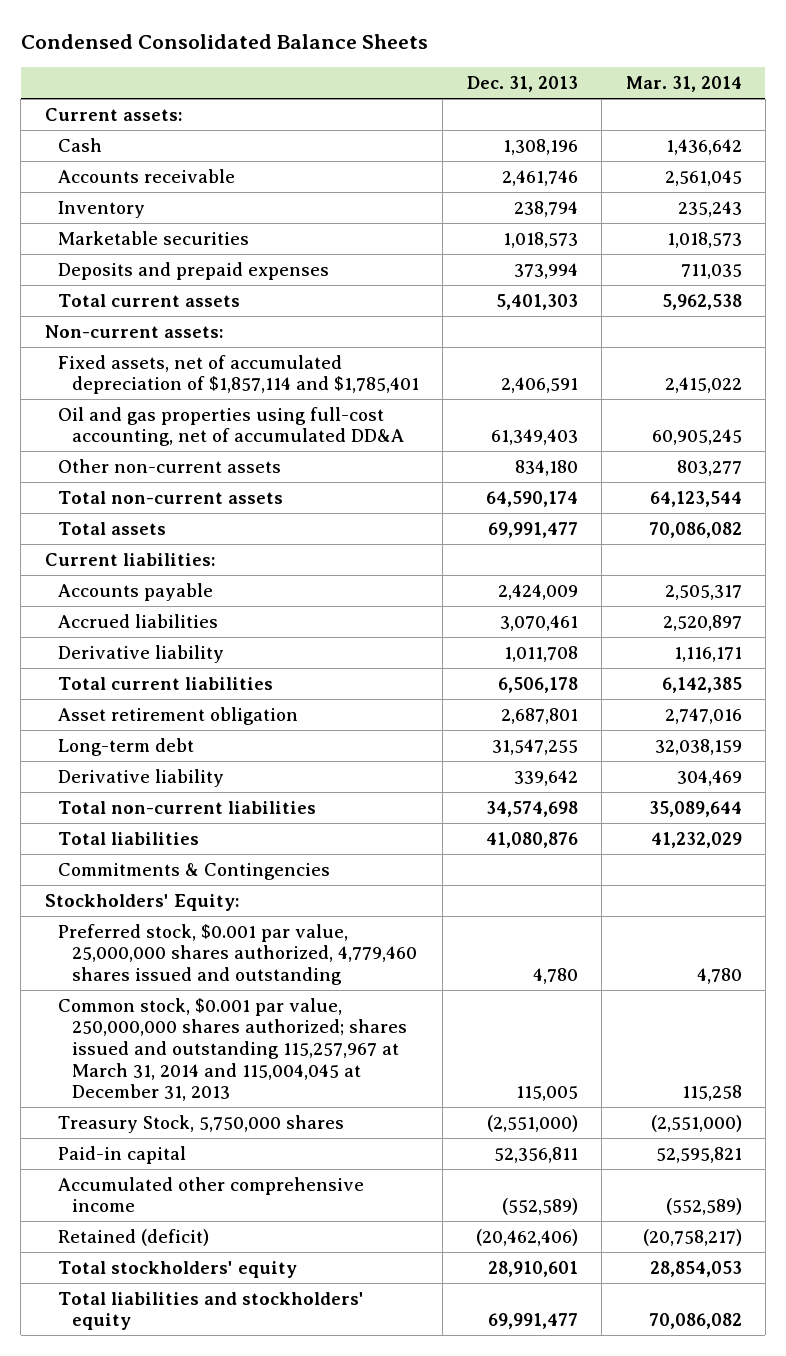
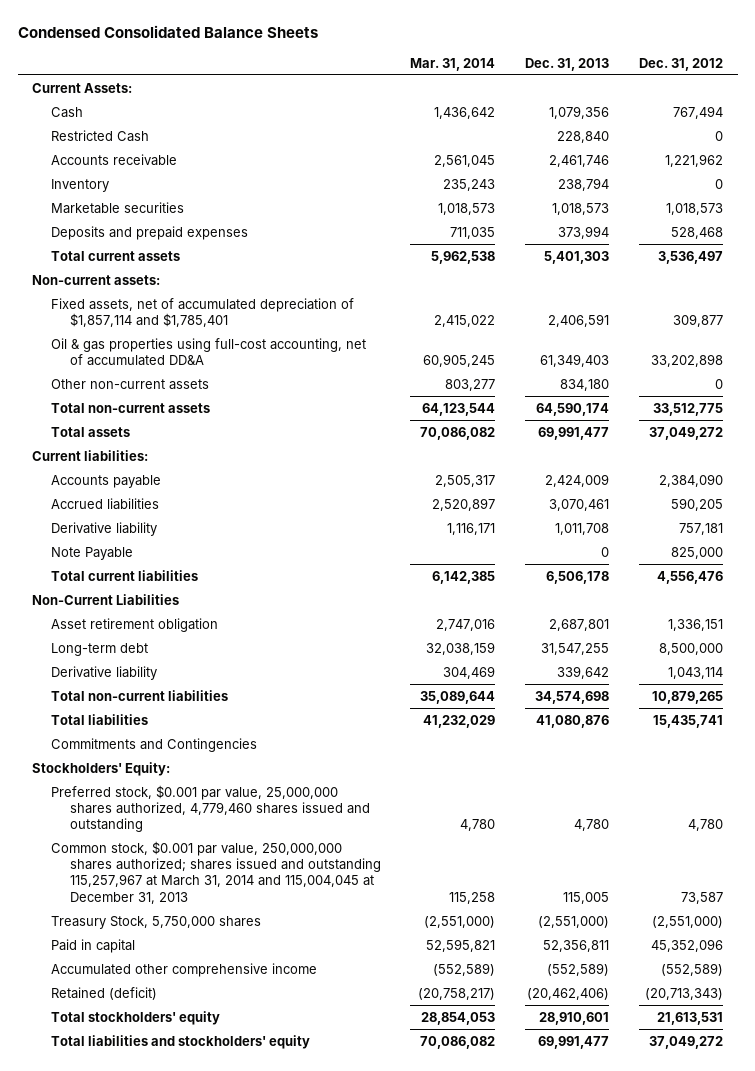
none -> [638,57,723,71] Dec. 31, 2012
[44,107,183,121] Current assets: -> [32,82,133,93] Current Assets:
[502,138,578,155] 1,308,196 -> [548,105,609,119] 1,079,356
none -> [50,129,149,142] Restricted Cash
[58,406,404,447] Oil and gas properties using full-cost accounting, net of accumulated DD&A -> [50,337,366,367] Oil & gas properties using full-cost accounting, net of accumulated DD&A
none -> [50,546,133,560] Note Payable
none -> [32,593,180,605] Non-Current Liabilities
[58,862,331,880] Commitments & Contingencies -> [50,737,257,752] Commitments and Contingencies
[58,1145,187,1164] Paid-in capital -> [50,938,135,953] Paid in capital

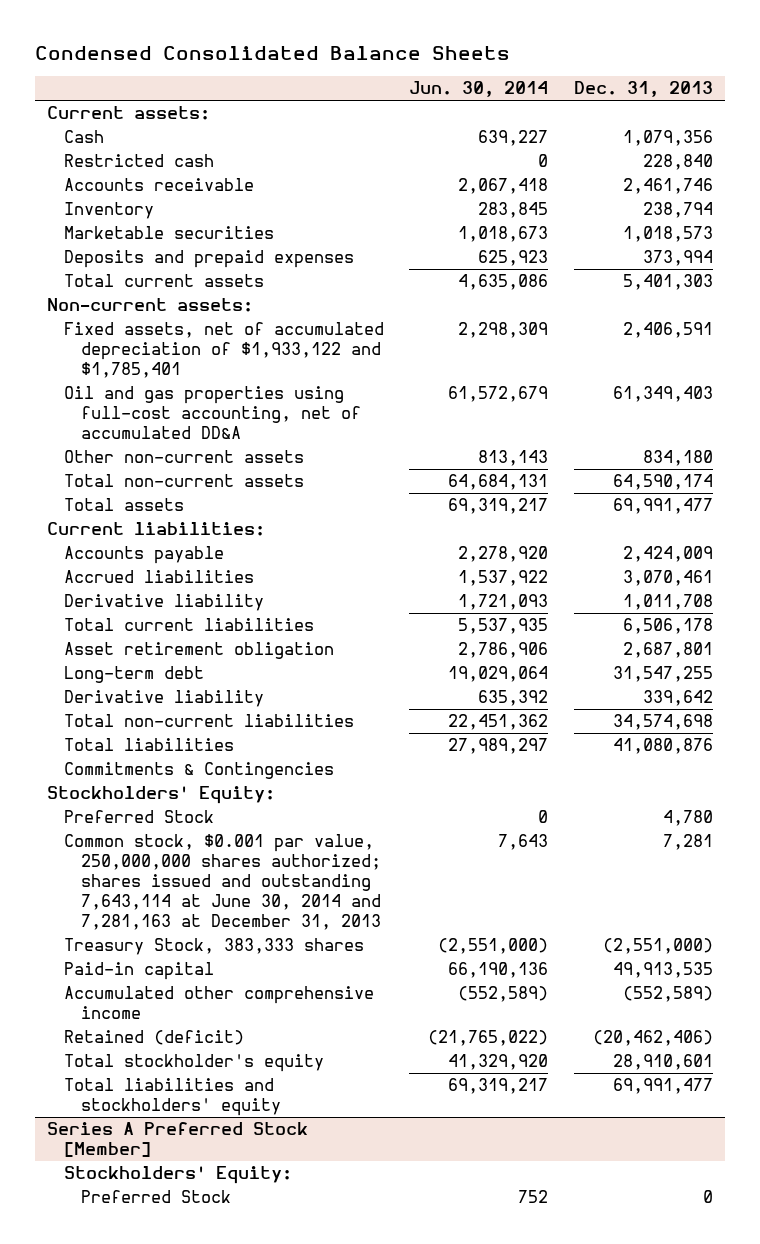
[410,57,496,71] Mar. 31, 2014 -> none
[638,57,723,71] Dec. 31, 2012 -> none
none -> [409,81,549,98] Jun. 30, 2014
[32,82,133,93] Current Assets: -> [47,106,211,121] Current assets:
[50,129,149,142] Restricted Cash -> [64,154,215,168] Restricted cash
[50,297,354,328] Fixed assets, net of accumulated depreciation of $1,857,114 and $1,785,401 -> [64,322,385,379] Fixed assets, net of accumulated depreciation of $1,933,122 and $1,785,401
[50,337,366,367] Oil & gas properties using full-cost accounting, net of accumulated DD&A -> [64,386,362,440] Oil and gas properties using full-cost accounting, net of accumulated DD&A
[50,546,133,560] Note Payable -> none
[32,593,180,605] Non-Current Liabilities -> none
[50,737,257,752] Commitments and Contingencies -> [64,762,335,780] Commitments & Contingencies
[50,784,370,833] Preferred stock, $0.001 par value, 25,000,000 shares authorized, 4,779,460 shares issued and outstanding -> [64,810,215,824] Preferred Stock
[50,840,381,904] Common stock, $0.001 par value, 250,000,000 shares authorized; shares issued and outstanding 115,257,967 at March 31, 2014 and 115,004,045 at December 31, 2013 -> [64,834,382,931] Common stock, $0.001 par value, 250,000,000 shares authorized; shares issued and outstanding 7,643,114 at June 30, 2014 and 7,281,163 at December 31, 2013
[562,891,609,904] 115,005 -> [662,834,713,851] 7,281
[50,915,261,929] Treasury Stock, 5,750,000 shares -> [64,938,365,956] Treasury Stock, 383,333 shares
[50,938,135,953] Paid in capital -> [64,962,215,981] Paid-in capital
[542,939,609,952] 52,356,811 -> [612,962,713,979] 49,913,535
[50,1010,220,1025] Total stockholders' equity -> [64,1054,325,1073] Total stockholder's equity
none -> [47,1122,309,1158] Series A Preferred Stock [Member]
none -> [64,1166,293,1185] Stockholders' Equity:
none -> [81,1190,232,1204] Preferred Stock

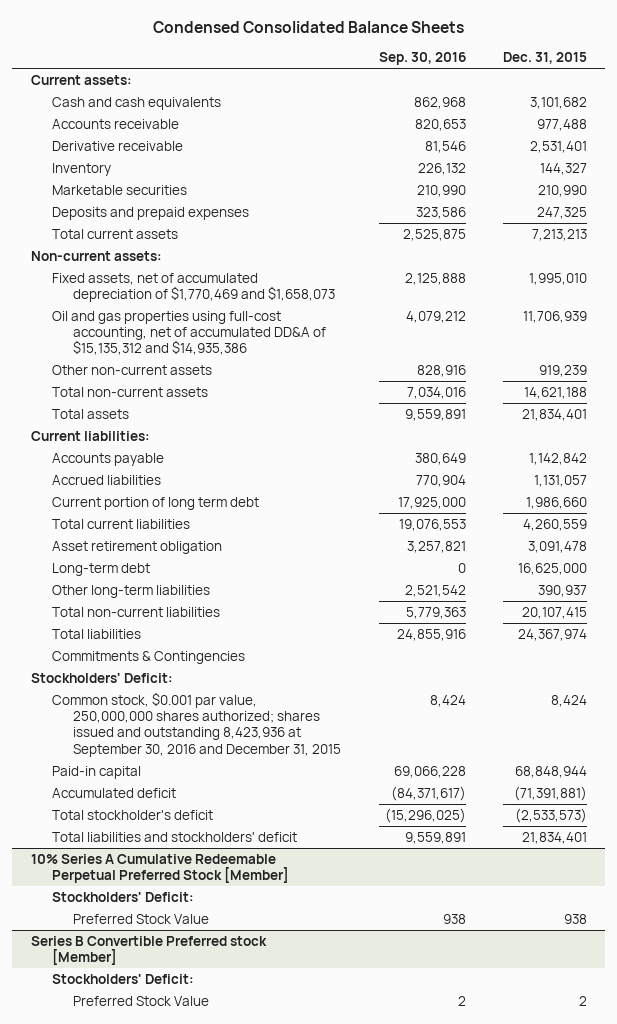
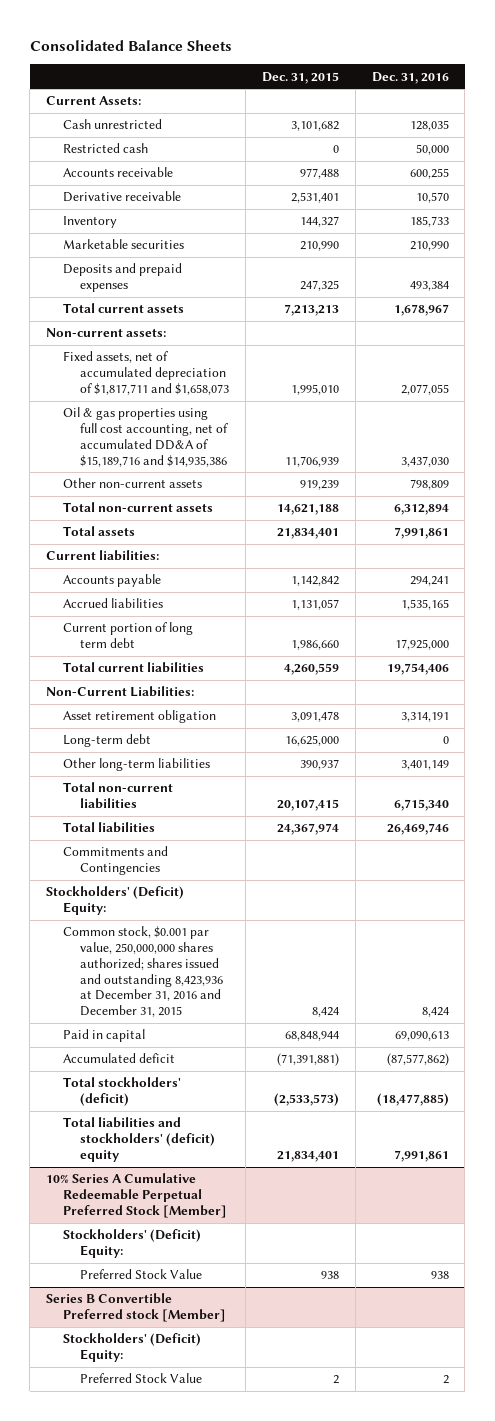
[152,20,464,33] Condensed Consolidated Balance Sheets -> [29,39,232,51] Consolidated Balance Sheets
[378,52,466,66] Sep. 30, 2016 -> none
none -> [371,71,449,84] Dec. 31, 2016
[30,74,132,85] Current assets: -> [45,96,141,106] Current Assets:
[51,96,221,110] Cash and cash equivalents -> [63,119,163,130] Cash unrestricted
none -> [63,143,149,154] Restricted cash
[51,272,336,303] Fixed assets, net of accumulated depreciation of $1,770,469 and $1,658,073 -> [63,351,230,395] Fixed assets, net of accumulated depreciation of $1,817,711 and $1,658,073
[51,310,327,356] Oil and gas properties using full-cost accounting, net of accumulated DD&A of $15,135,312 and $14,935,386 -> [63,407,229,467] Oil & gas properties using full cost accounting, net of accumulated DD&A of $15,189,716 and $14,935,386
none -> [45,686,194,698] Non-Current Liabilities:
[51,650,245,664] Commitments & Contingencies -> [63,846,169,876] Commitments and Contingencies
[30,672,173,683] Stockholders' Deficit: -> [45,886,184,916] Stockholders' (Deficit) Equity:
[51,691,342,757] Common stock, $0.001 par value, 250,000,000 shares authorized; shares issued and outstanding 8,423,936 at September 30, 2016 and December 31, 2015 -> [63,926,224,1018] Common stock, $0.001 par value, 250,000,000 shares authorized; shares issued and outstanding 8,423,936 at December 31, 2016 and December 31, 2015
[51,765,141,779] Paid-in capital -> [63,1029,146,1043] Paid in capital
[51,809,213,820] Total stockholder's deficit -> [63,1077,182,1107] Total stockholders' (deficit)
[51,831,297,842] Total liabilities and stockholders' deficit -> [63,1117,216,1162] Total liabilities and stockholders' (deficit) equity
[51,891,194,902] Stockholders' Deficit: -> [63,1229,202,1259] Stockholders' (Deficit) Equity:
[51,973,194,984] Stockholders' Deficit: -> [63,1333,202,1363] Stockholders' (Deficit) Equity:

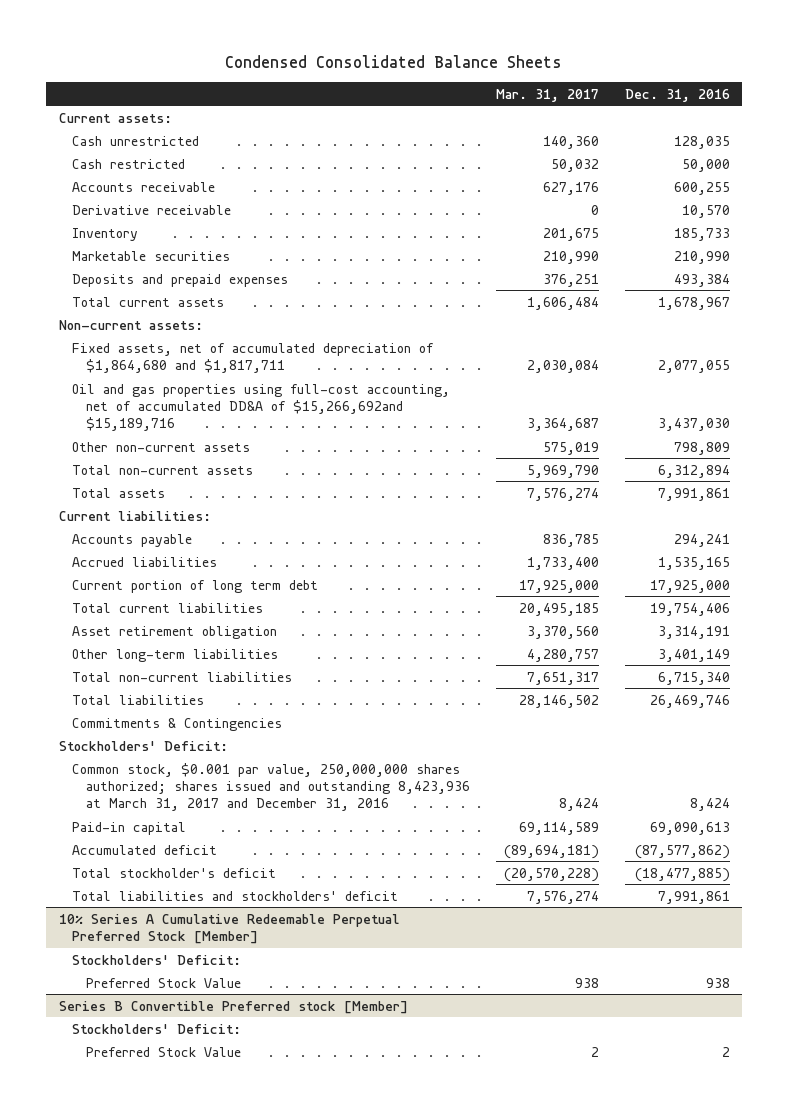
[29,39,232,51] Consolidated Balance Sheets -> [225,54,563,68] Condensed Consolidated Balance Sheets
[262,71,340,84] Dec. 31, 2015 -> none
none -> [495,88,599,102] Mar. 31, 2017
[45,96,141,106] Current Assets: -> [58,112,172,123] Current assets:
[63,143,149,154] Restricted cash -> [72,158,186,169] Cash restricted
[63,351,230,395] Fixed assets, net of accumulated depreciation of $1,817,711 and $1,658,073 -> [72,342,435,373] Fixed assets, net of accumulated depreciation of $1,864,680 and $1,817,711
[63,407,229,467] Oil & gas properties using full cost accounting, net of accumulated DD&A of $15,189,716 and $14,935,386 -> [72,383,451,432] Oil and gas properties using full-cost accounting, net of accumulated DD&A of $15,266,692and $15,189,716
[45,686,194,698] Non-Current Liabilities: -> none
[63,734,152,748] Long-term debt -> none
[63,846,169,876] Commitments and Contingencies -> [72,717,283,731] Commitments & Contingencies
[45,886,184,916] Stockholders' (Deficit) Equity: -> [58,740,228,751] Stockholders' Deficit:
[63,926,224,1018] Common stock, $0.001 par value, 250,000,000 shares authorized; shares issued and outstanding 8,423,936 at December 31, 2016 and December 31, 2015 -> [72,762,470,812] Common stock, $0.001 par value, 250,000,000 shares authorized; shares issued and outstanding 8,423,936 at March 31, 2017 and December 31, 2016
[63,1029,146,1043] Paid in capital -> [72,821,187,835] Paid-in capital
[63,1077,182,1107] Total stockholders' (deficit) -> [72,867,277,878] Total stockholder's deficit
[63,1117,216,1162] Total liabilities and stockholders' (deficit) equity -> [72,890,399,901] Total liabilities and stockholders' deficit
[63,1229,202,1259] Stockholders' (Deficit) Equity: -> [72,954,242,965] Stockholders' Deficit:
[63,1333,202,1363] Stockholders' (Deficit) Equity: -> [72,1023,242,1034] Stockholders' Deficit:

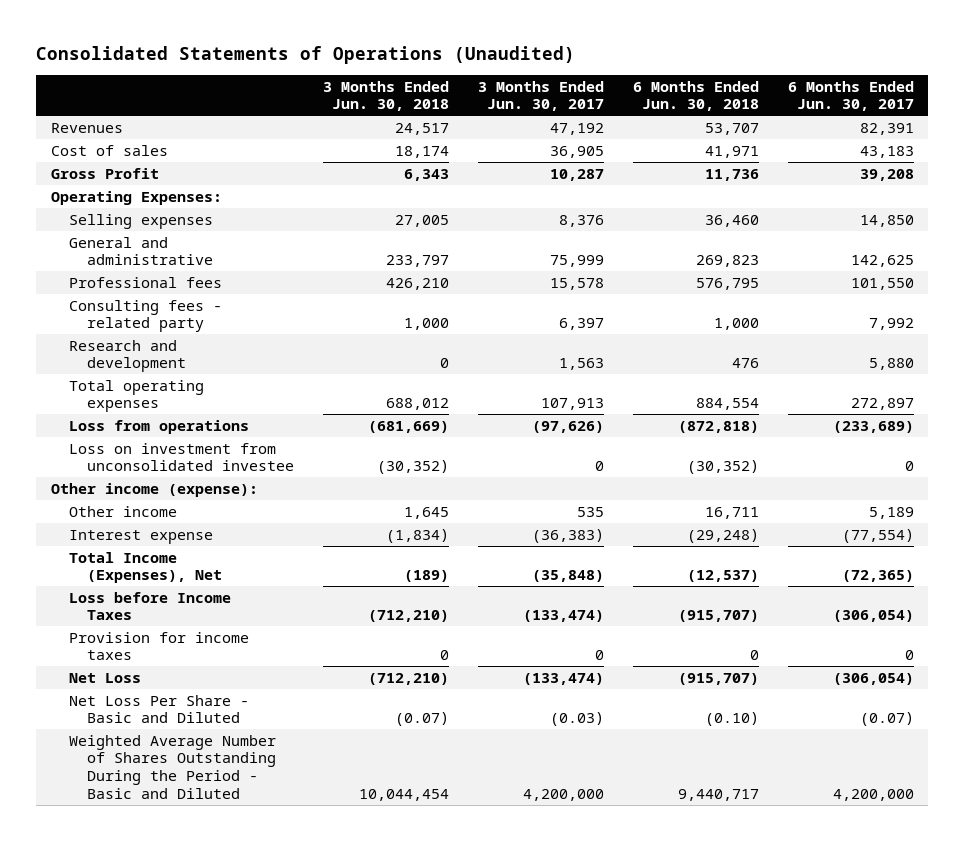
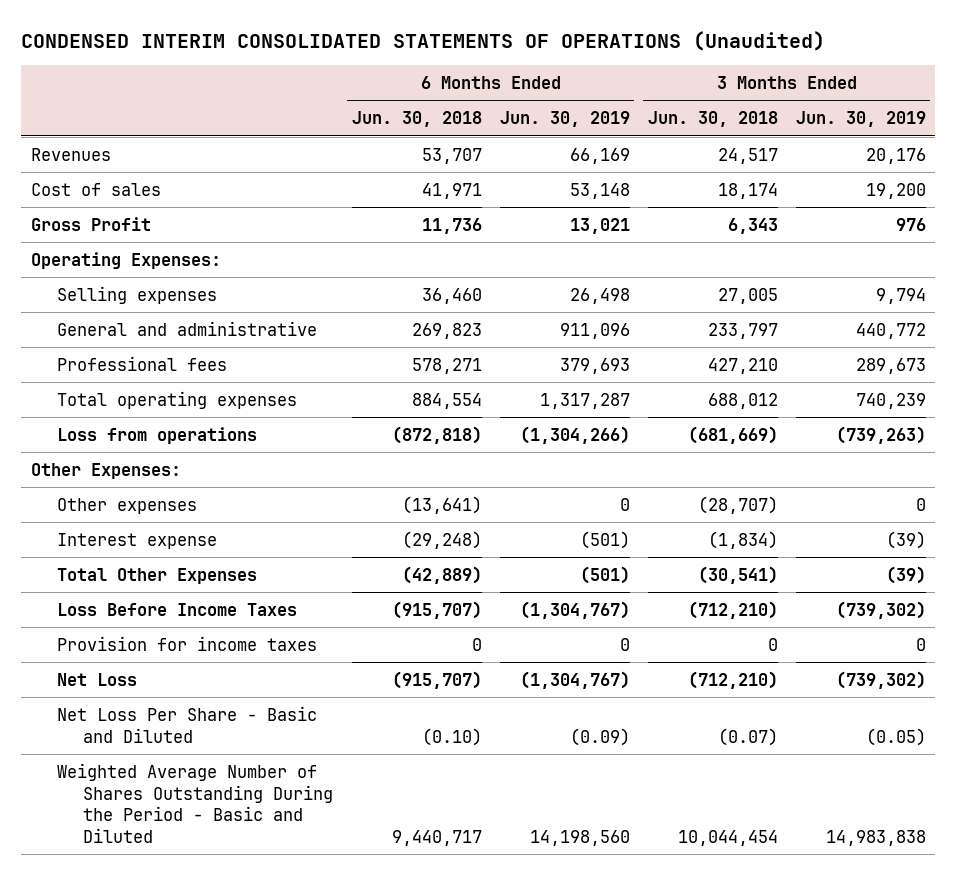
[36,45,576,64] Consolidated Statements of Operations (Unaudited) -> [21,31,826,52] CONDENSED INTERIM CONSOLIDATED STATEMENTS OF OPERATIONS (Unaudited)
[477,80,604,112] 3 Months Ended Jun. 30, 2017 -> none
[787,80,914,112] 6 Months Ended Jun. 30, 2017 -> none
none -> [499,111,630,128] Jun. 30, 2019
none -> [795,111,926,128] Jun. 30, 2019
[68,299,222,333] Consulting fees - related party -> none
[68,339,186,373] Research and development -> none
[385,277,449,290] 426,210 -> [707,357,778,374] 427,210
[695,277,759,290] 576,795 -> [411,357,482,374] 578,271
[68,442,294,472] Loss on investment from unconsolidated investee -> none
[68,505,177,517] Other income -> none
[50,482,258,497] Other income (expense): -> [30,462,181,479] Other Expenses:
none -> [56,497,197,514] Other expenses
[68,551,222,584] Total Income (Expenses), Net -> [56,567,257,584] Total Other Expenses
[403,570,449,583] (189) -> [697,565,778,584] (30,541)
[686,570,759,583] (12,537) -> [401,565,482,584] (42,889)
[68,591,231,621] Loss before Income Taxes -> [56,602,297,616] Loss Before Income Taxes

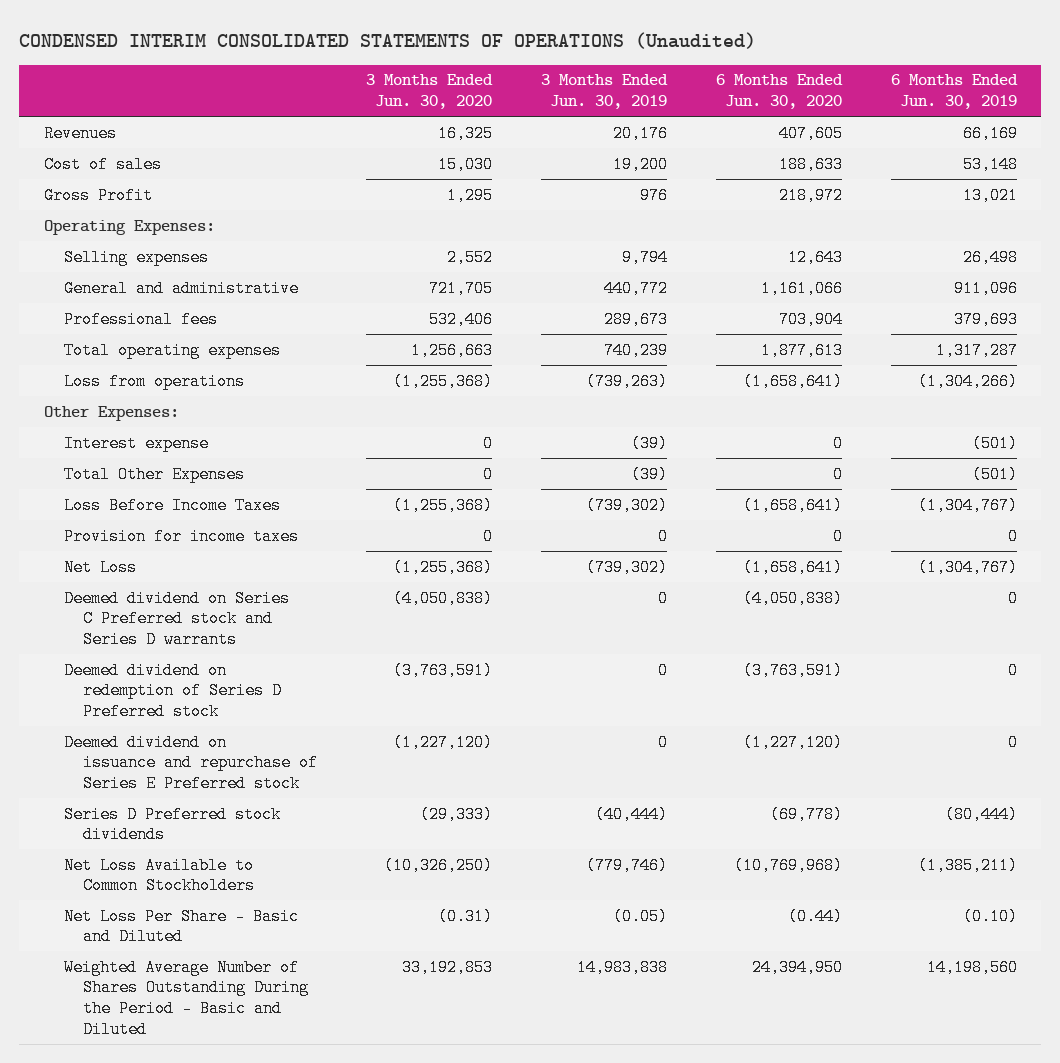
[351,111,482,128] Jun. 30, 2018 -> none
[647,111,778,128] Jun. 30, 2018 -> none
none -> [366,74,494,110] 3 Months Ended Jun. 30, 2020
none -> [715,74,843,110] 6 Months Ended Jun. 30, 2020
[56,497,197,514] Other expenses -> none
none -> [63,589,290,649] Deemed dividend on Series C Preferred stock and Series D warrants
none -> [63,661,283,721] Deemed dividend on redemption of Series D Preferred stock
none -> [63,733,319,793] Deemed dividend on issuance and repurchase of Series E Preferred stock
none -> [63,805,281,844] Series D Preferred stock dividends
none -> [63,856,256,895] Net Loss Available to Common Stockholders
[569,727,630,746] (0.09) -> [962,907,1018,925] (0.10)

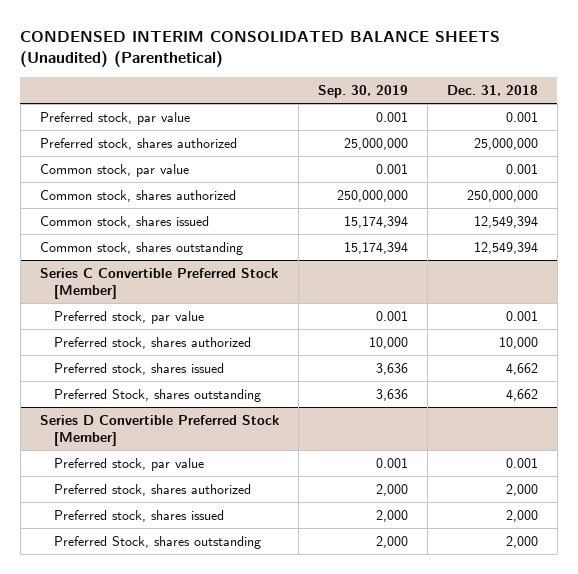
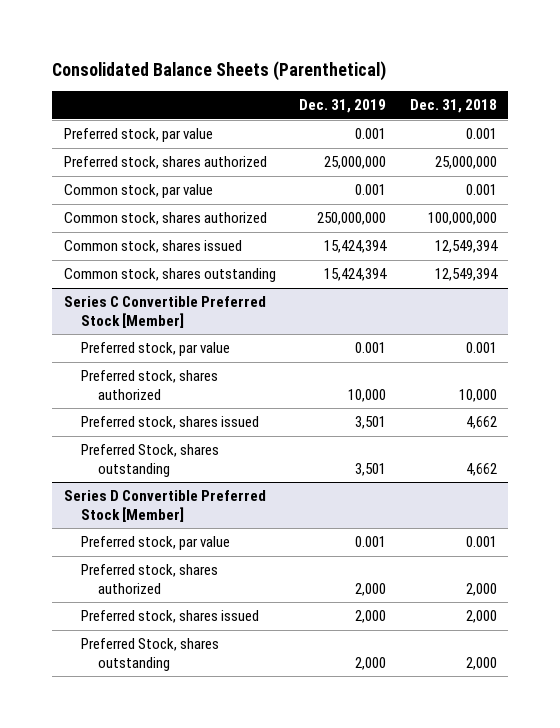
[20,30,501,68] CONDENSED INTERIM CONSOLIDATED BALANCE SHEETS (Unaudited) (Parenthetical) -> [52,60,387,81] Consolidated Balance Sheets (Parenthetical)
[317,85,408,99] Sep. 30, 2019 -> none
none -> [299,99,387,114] Dec. 31, 2019
[466,189,538,202] 250,000,000 -> [427,212,497,226] 100,000,000

